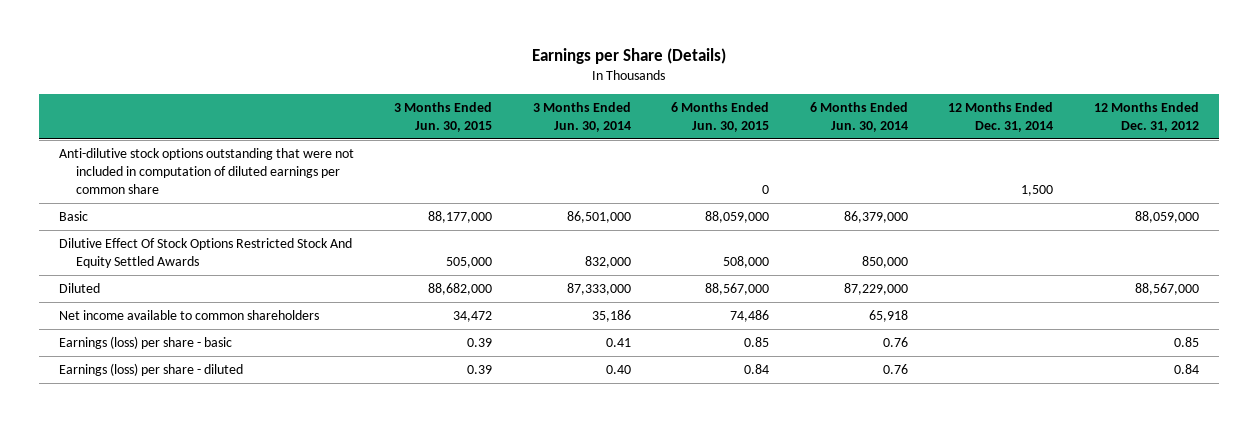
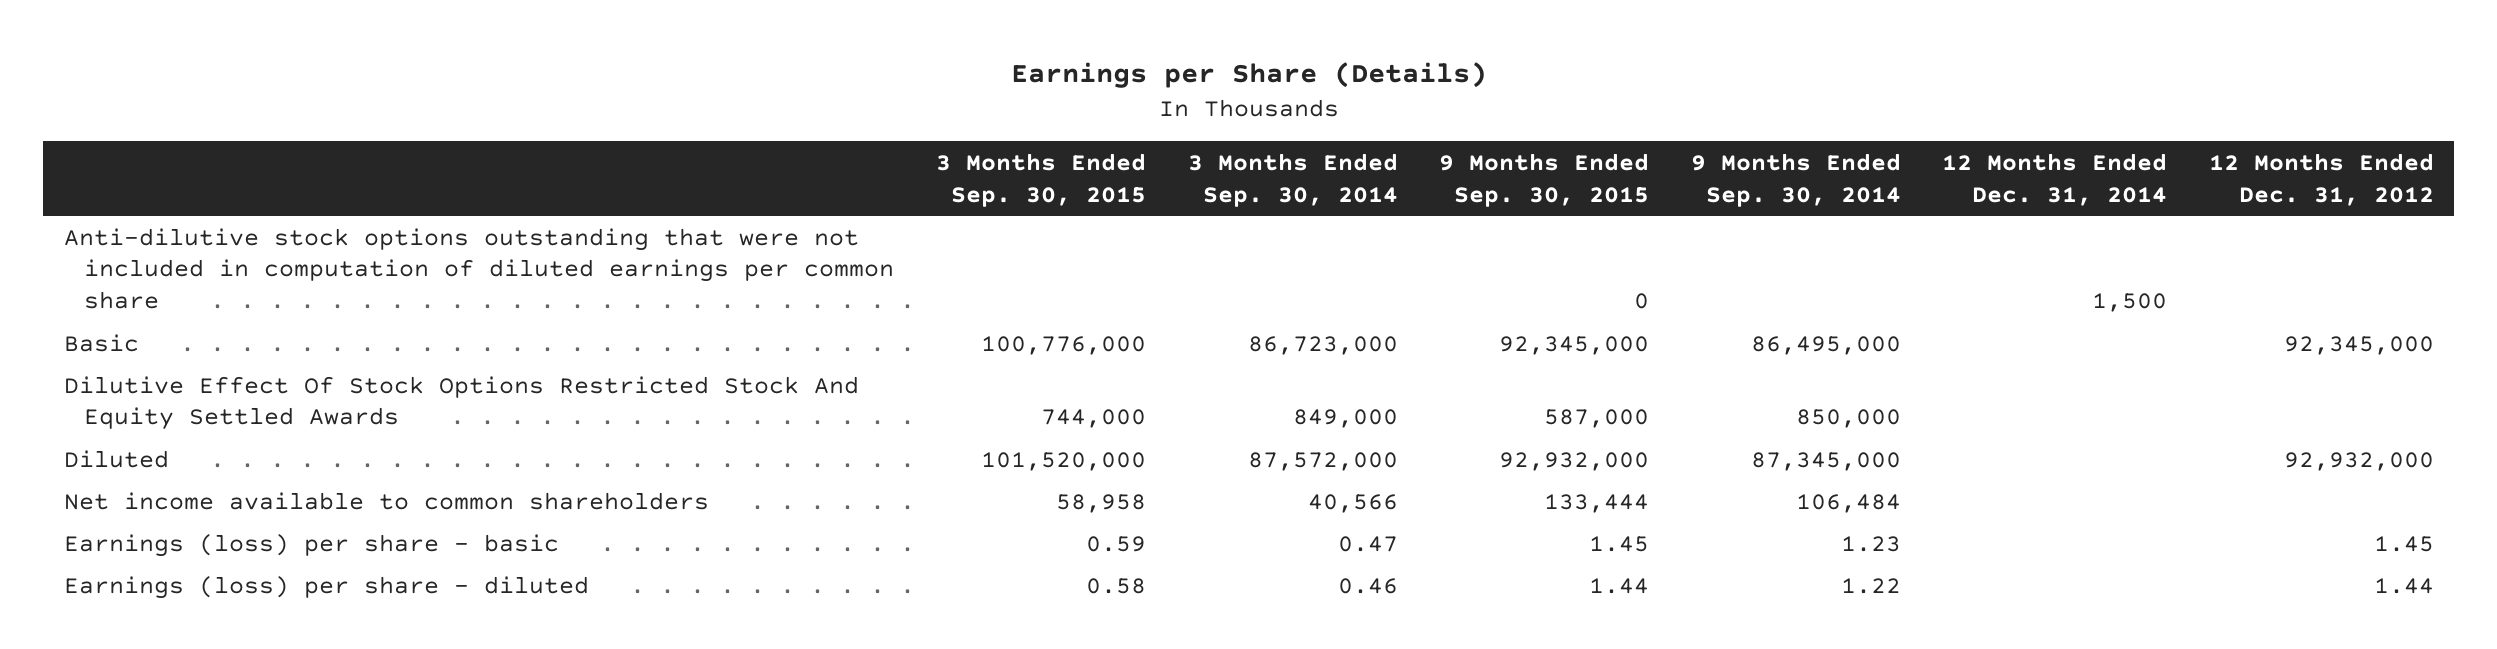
[394,101,493,132] 3 Months Ended Jun. 30, 2015 -> none
[532,101,631,132] 3 Months Ended Jun. 30, 2014 -> none
[671,101,770,132] 6 Months Ended Jun. 30, 2015 -> none
[809,101,908,132] 6 Months Ended Jun. 30, 2014 -> none
none -> [935,153,1146,207] 3 Months Ended Sep. 30, 2015
none -> [1187,153,1398,207] 3 Months Ended Sep. 30, 2014
none -> [1439,153,1650,207] 9 Months Ended Sep. 30, 2015
none -> [1690,153,1901,207] 9 Months Ended Sep. 30, 2014
[1134,210,1199,223] 88,059,000 -> [2283,335,2434,355] 92,345,000
[1134,282,1199,295] 88,567,000 -> [2283,451,2434,471] 92,932,000
[1173,336,1199,347] 0.85 -> [2373,535,2434,552] 1.45
[1173,363,1199,374] 0.84 -> [2373,577,2434,594] 1.44

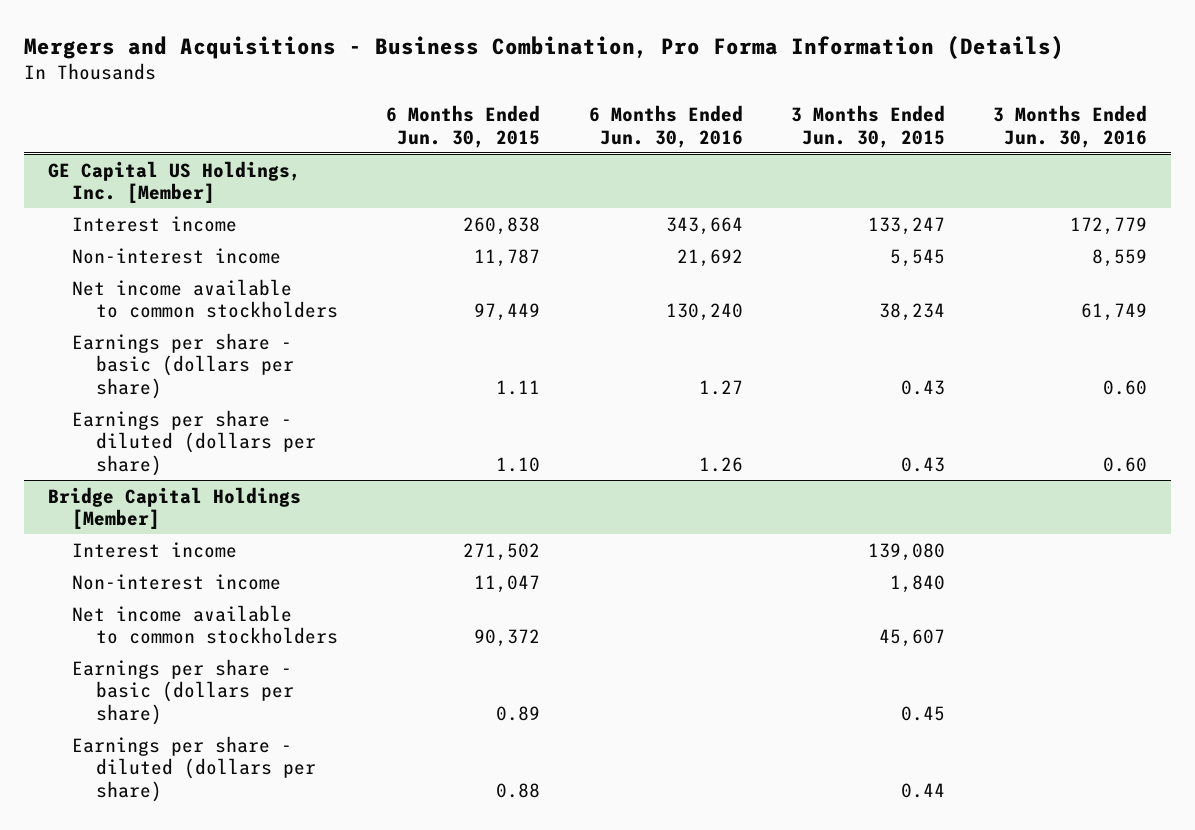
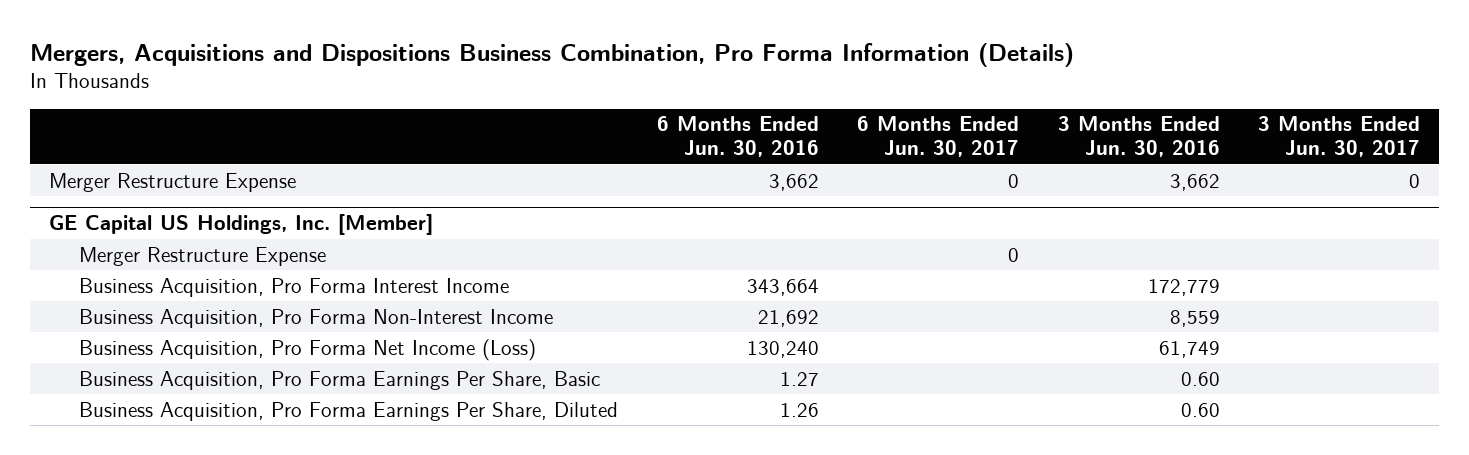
[24,35,1065,59] Mergers and Acquisitions - Business Combination, Pro Forma Information (Details) -> [29,43,1074,68] Mergers, Acquisitions and Dispositions Business Combination, Pro Forma Information (Details)
[386,105,541,148] 6 Months Ended Jun. 30, 2015 -> none
[790,105,945,148] 3 Months Ended Jun. 30, 2015 -> none
none -> [857,116,1020,158] 6 Months Ended Jun. 30, 2017
none -> [1258,116,1421,158] 3 Months Ended Jun. 30, 2017
none -> [48,172,296,192] Merger Restructure Expense
[48,486,302,530] Bridge Capital Holdings [Member] -> none
[72,541,238,558] Interest income -> none
[72,573,282,590] Non-interest income -> none
[72,604,339,645] Net income available to common stockholders -> none
[72,658,295,725] Earnings per share - basic (dollars per share) -> none
[72,735,317,802] Earnings per share - diluted (dollars per share) -> none
none -> [79,246,327,266] Merger Restructure Expense
[72,215,238,232] Interest income -> [79,277,510,297] Business Acquisition, Pro Forma Interest Income
[72,247,282,264] Non-interest income -> [79,308,554,328] Business Acquisition, Pro Forma Non-Interest Income
[72,278,339,319] Net income available to common stockholders -> [79,338,537,361] Business Acquisition, Pro Forma Net Income (Loss)
[72,332,295,399] Earnings per share - basic (dollars per share) -> [79,370,601,390] Business Acquisition, Pro Forma Earnings Per Share, Basic
[72,409,317,476] Earnings per share - diluted (dollars per share) -> [79,401,619,421] Business Acquisition, Pro Forma Earnings Per Share, Diluted

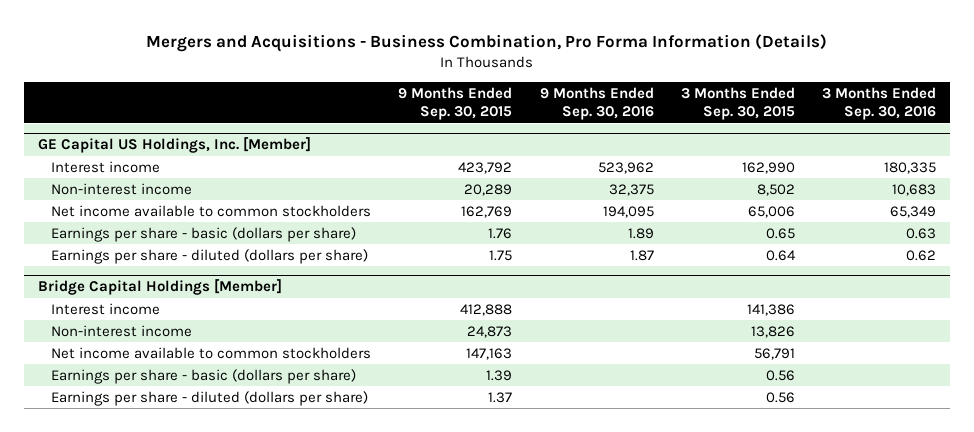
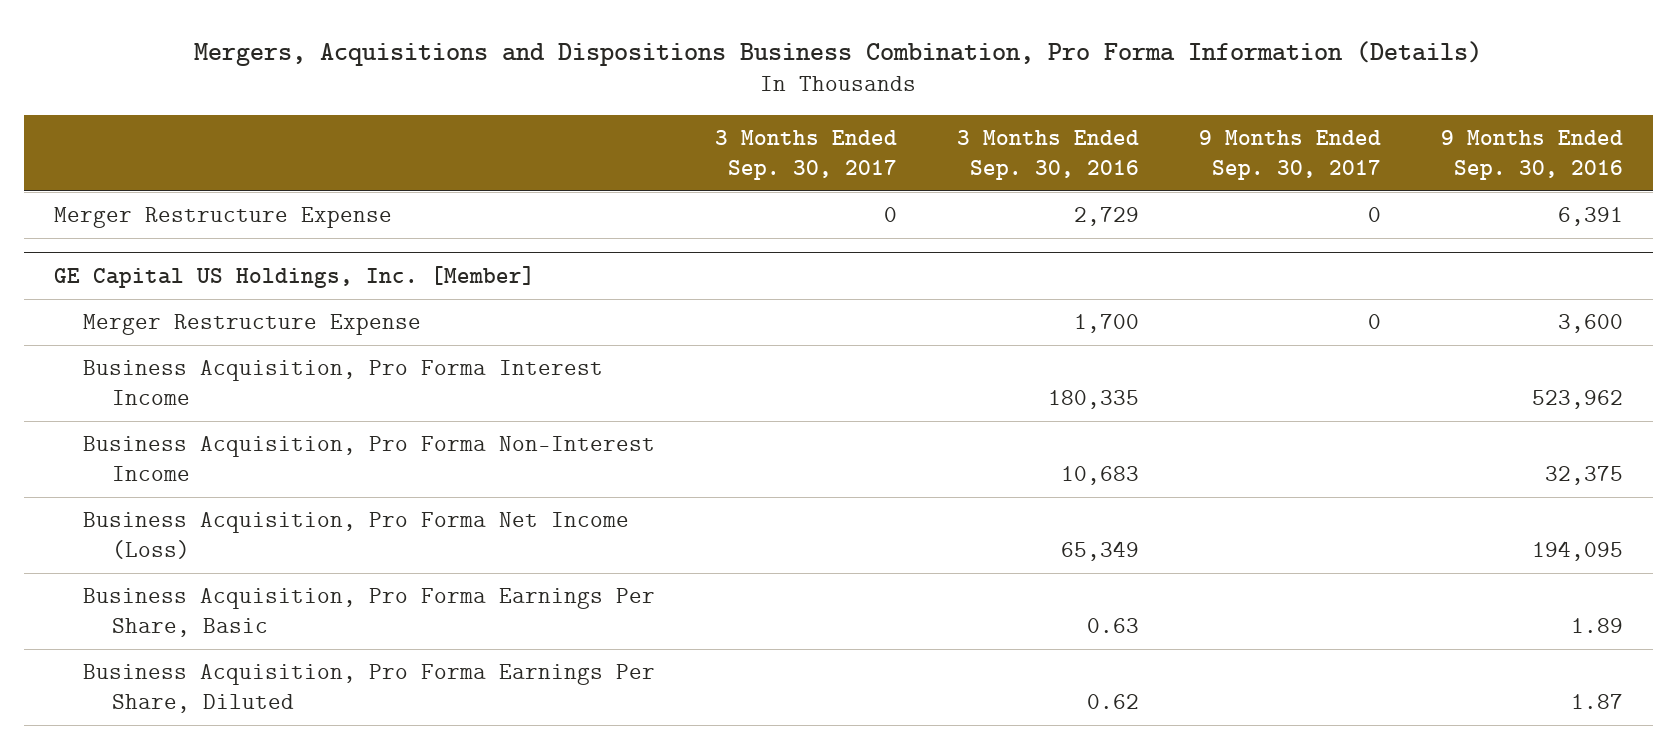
[146,34,828,53] Mergers and Acquisitions - Business Combination, Pro Forma Information (Details) -> [194,40,1483,66] Mergers, Acquisitions and Dispositions Business Combination, Pro Forma Information (Details)
[398,86,513,121] 9 Months Ended Sep. 30, 2015 -> none
[681,86,796,121] 3 Months Ended Sep. 30, 2015 -> none
none -> [714,129,897,180] 3 Months Ended Sep. 30, 2017
none -> [1198,129,1381,180] 9 Months Ended Sep. 30, 2017
none -> [53,207,392,229] Merger Restructure Expense
[37,279,282,296] Bridge Capital Holdings [Member] -> none
[51,302,161,315] Interest income -> none
[51,324,193,337] Non-interest income -> none
[51,346,372,359] Net income available to common stockholders -> none
[51,368,357,384] Earnings per share - basic (dollars per share) -> none
[51,390,369,406] Earnings per share - diluted (dollars per share) -> none
none -> [82,314,421,336] Merger Restructure Expense
[51,160,161,173] Interest income -> [82,360,603,406] Business Acquisition, Pro Forma Interest Income
[51,182,193,195] Non-interest income -> [82,436,655,482] Business Acquisition, Pro Forma Non-Interest Income
[51,204,372,217] Net income available to common stockholders -> [82,512,629,560] Business Acquisition, Pro Forma Net Income (Loss)
[51,226,357,242] Earnings per share - basic (dollars per share) -> [82,588,655,638] Business Acquisition, Pro Forma Earnings Per Share, Basic
[51,248,369,264] Earnings per share - diluted (dollars per share) -> [82,664,655,714] Business Acquisition, Pro Forma Earnings Per Share, Diluted

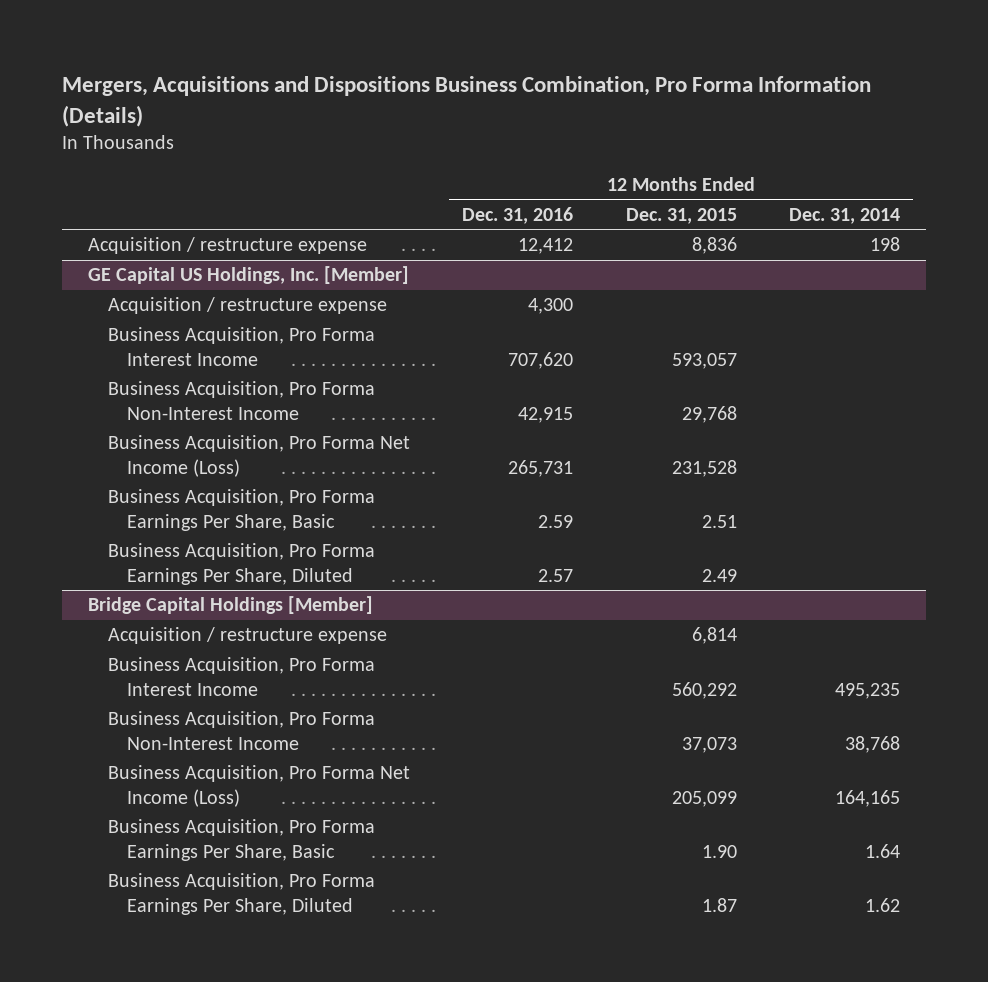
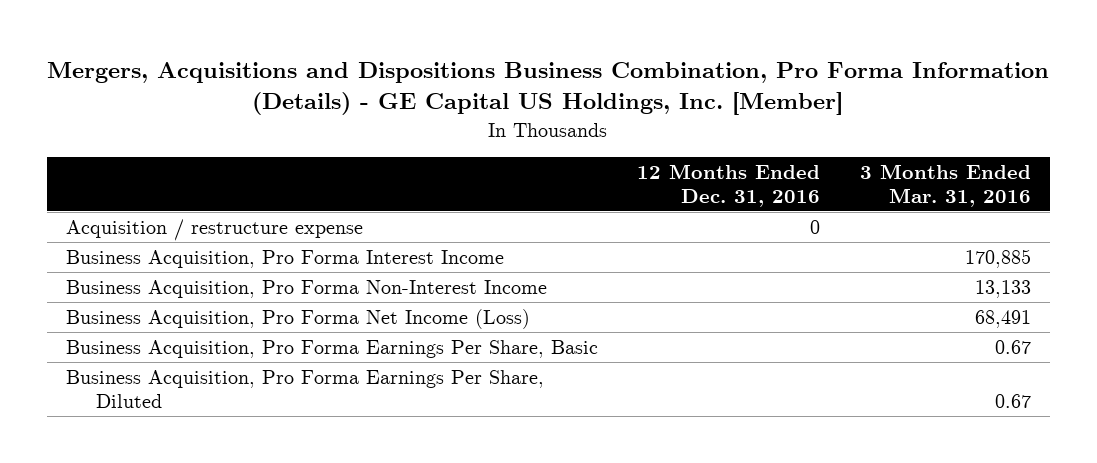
[61,76,871,127] Mergers, Acquisitions and Dispositions Business Combination, Pro Forma Information (Details) -> [47,61,1050,116] Mergers, Acquisitions and Dispositions Business Combination, Pro Forma Information (Details) - GE Capital US Holdings, Inc. [Member]
[625,207,737,224] Dec. 31, 2015 -> none
[788,207,900,224] Dec. 31, 2014 -> none
none -> [859,163,1031,207] 3 Months Ended Mar. 31, 2016
[88,266,410,285] GE Capital US Holdings, Inc. [Member] -> none
[107,297,387,315] Acquisition / restructure expense -> none
[107,327,375,366] Business Acquisition, Pro Forma Interest Income -> none
[107,381,375,420] Business Acquisition, Pro Forma Non-Interest Income -> none
[107,435,410,477] Business Acquisition, Pro Forma Net Income (Loss) -> none
[107,489,375,531] Business Acquisition, Pro Forma Earnings Per Share, Basic -> none
[107,543,375,585] Business Acquisition, Pro Forma Earnings Per Share, Diluted -> none
[88,596,374,615] Bridge Capital Holdings [Member] -> none
[107,627,387,645] Acquisition / restructure expense -> none
[107,657,375,696] Business Acquisition, Pro Forma Interest Income -> none
[107,711,375,750] Business Acquisition, Pro Forma Non-Interest Income -> none
[107,765,410,807] Business Acquisition, Pro Forma Net Income (Loss) -> none
[107,819,375,861] Business Acquisition, Pro Forma Earnings Per Share, Basic -> none
[107,873,375,915] Business Acquisition, Pro Forma Earnings Per Share, Diluted -> none
[518,238,574,255] 12,412 -> [810,220,821,235] 0
none -> [66,250,505,269] Business Acquisition, Pro Forma Interest Income
none -> [66,280,548,299] Business Acquisition, Pro Forma Non-Interest Income
none -> [66,309,531,330] Business Acquisition, Pro Forma Net Income (Loss)
none -> [66,340,599,359] Business Acquisition, Pro Forma Earnings Per Share, Basic
none -> [66,370,545,408] Business Acquisition, Pro Forma Earnings Per Share, Diluted

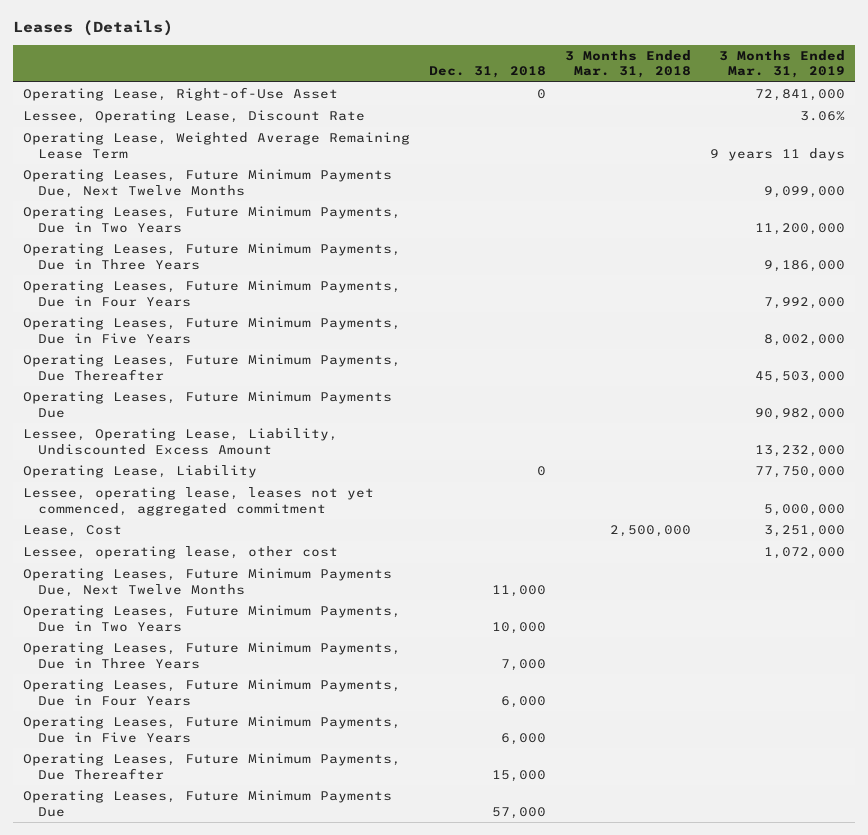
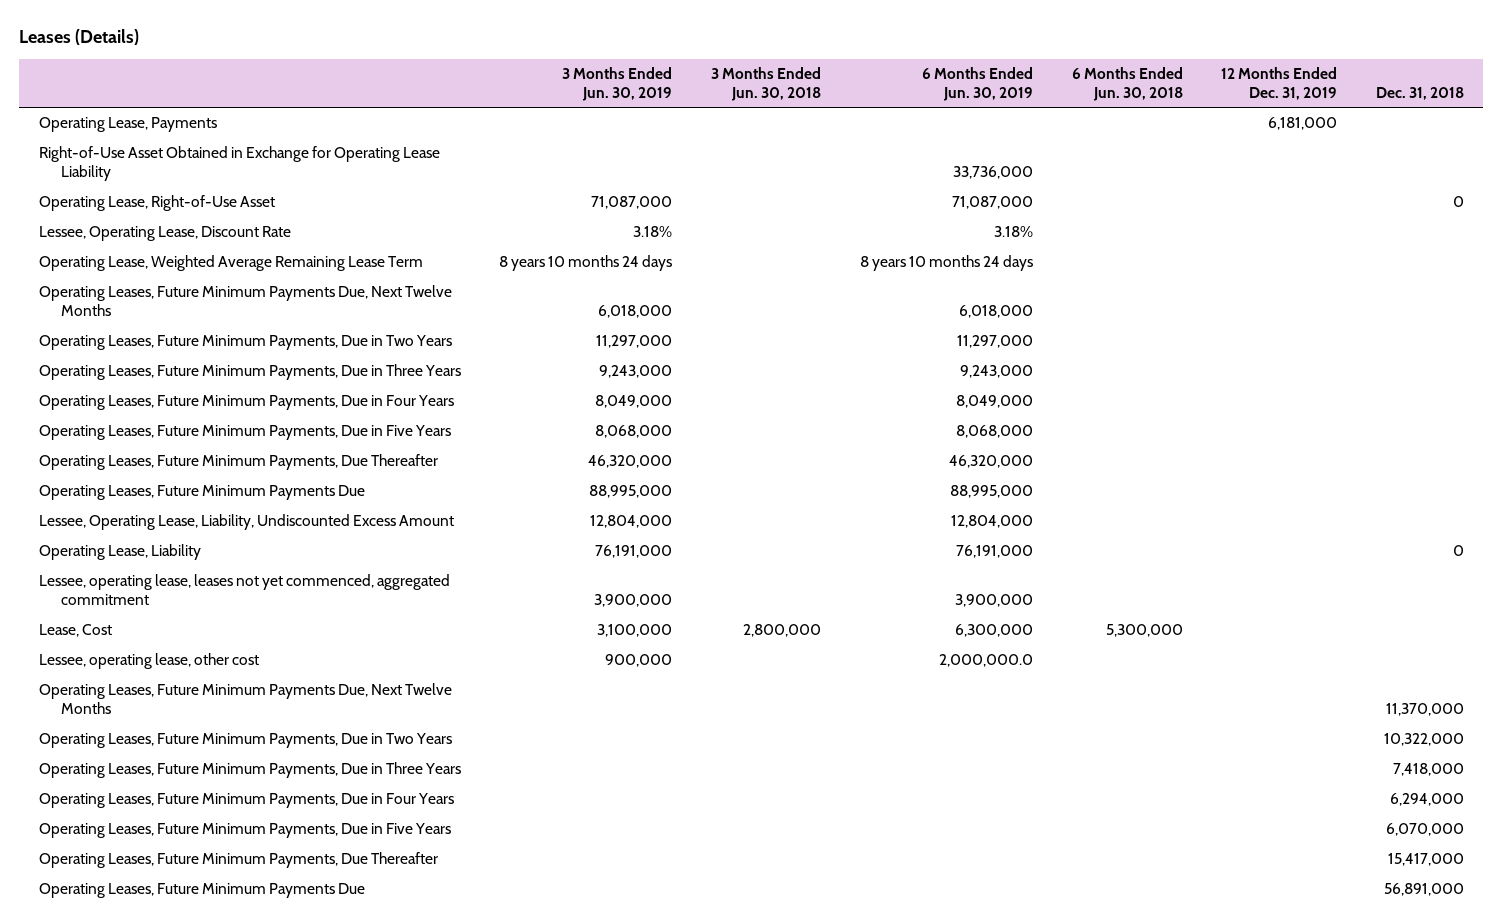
[565,49,692,79] 3 Months Ended Mar. 31, 2018 -> none
[719,49,846,79] 3 Months Ended Mar. 31, 2019 -> none
none -> [562,67,673,101] 3 Months Ended Jun. 30, 2019
none -> [711,67,822,101] 3 Months Ended Jun. 30, 2018
none -> [921,67,1033,101] 6 Months Ended Jun. 30, 2019
none -> [1071,67,1183,101] 6 Months Ended Jun. 30, 2018
none -> [1221,67,1338,100] 12 Months Ended Dec. 31, 2019
none -> [38,117,217,133] Operating Lease, Payments
none -> [38,146,440,182] Right-of-Use Asset Obtained in Exchange for Operating Lease Liability
[491,584,546,597] 11,000 -> [1386,703,1465,717] 11,370,000
[491,621,546,634] 10,000 -> [1384,733,1465,747] 10,322,000
[500,658,546,671] 7,000 -> [1393,763,1465,777] 7,418,000
[500,695,546,708] 6,000 -> [1390,793,1465,807] 6,294,000
[500,732,546,745] 6,000 -> [1386,823,1465,837] 6,070,000
[491,769,546,782] 15,000 -> [1388,853,1465,867] 15,417,000
[491,806,546,819] 57,000 -> [1384,883,1465,897] 56,891,000

